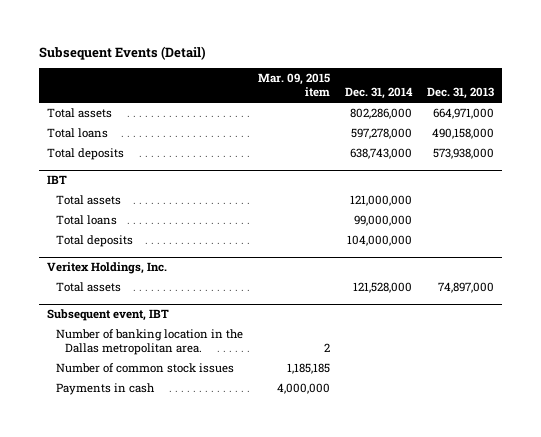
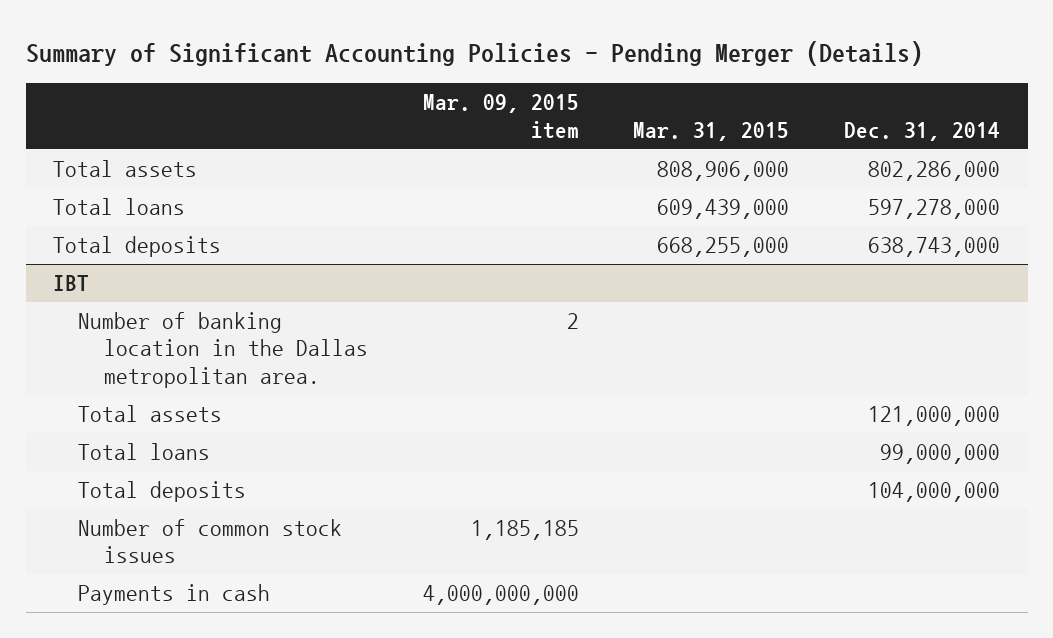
[39,45,207,60] Subsequent Events (Detail) -> [25,40,923,66] Summary of Significant Accounting Policies - Pending Merger (Details)
[427,87,495,100] Dec. 31, 2013 -> none
none -> [633,121,790,141] Mar. 31, 2015
none -> [78,312,368,388] Number of banking location in the Dallas metropolitan area.
[46,262,167,275] Veritex Holdings, Inc. -> none
[55,282,121,293] Total assets -> none
[46,309,169,322] Subsequent event, IBT -> none
[55,329,243,356] Number of banking location in the Dallas metropolitan area. -> none
[276,383,330,395] 4,000,000 -> [422,585,579,606] 4,000,000,000

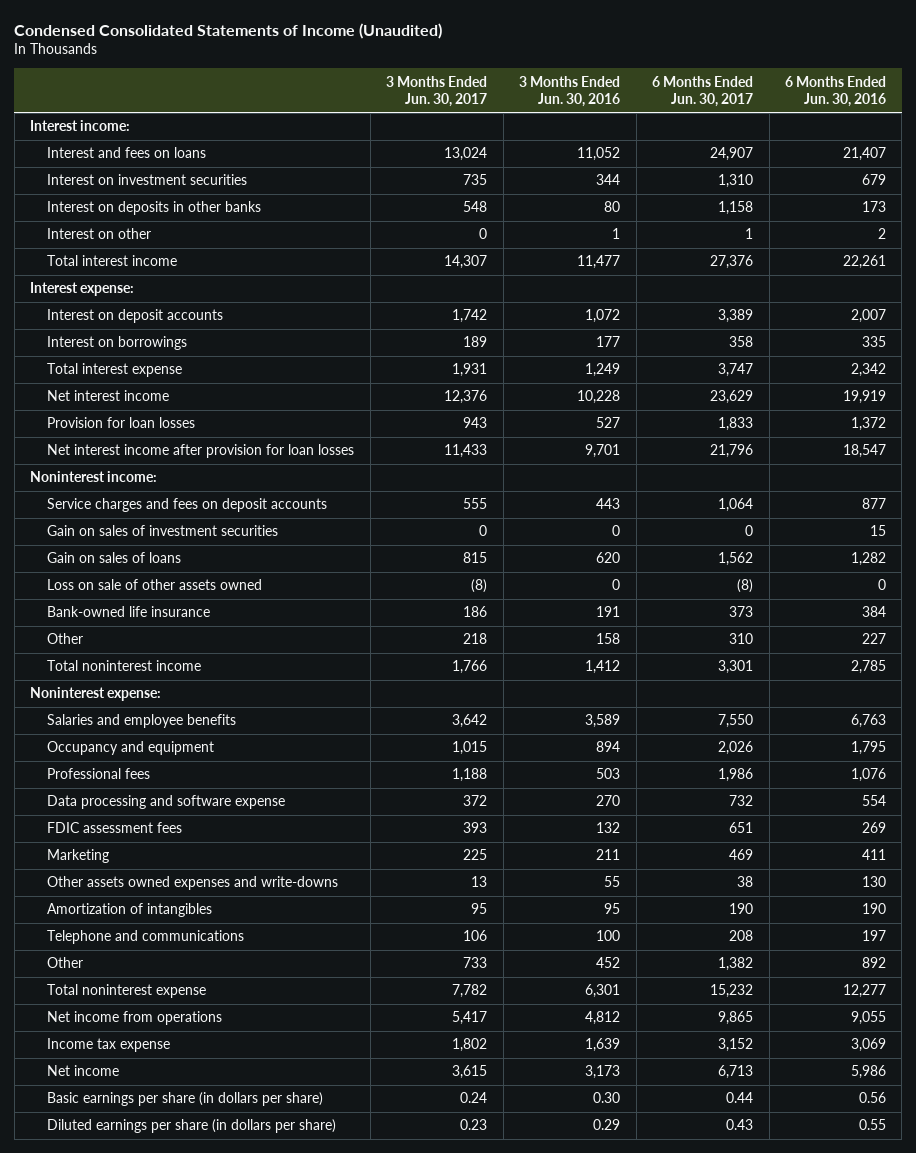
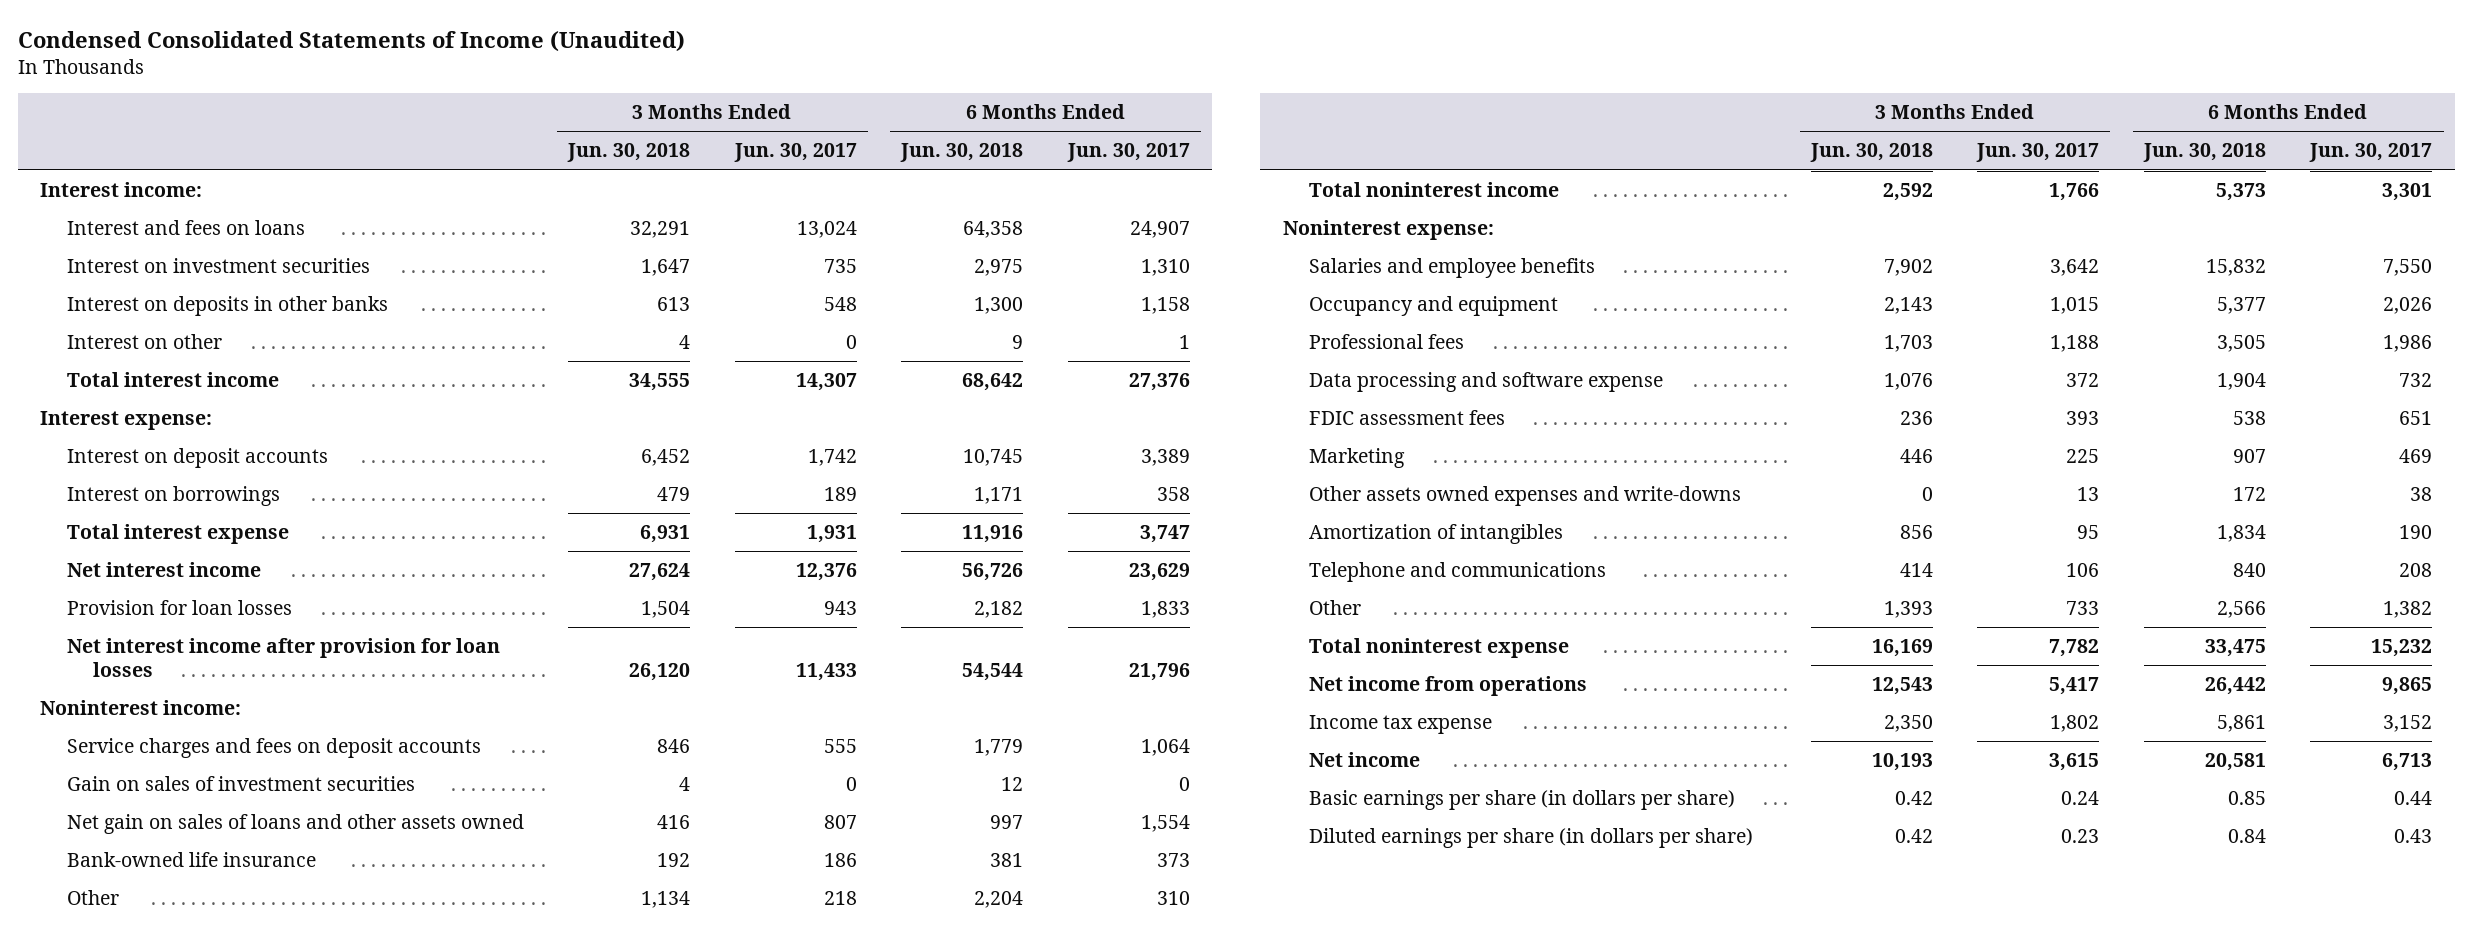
[519,75,621,107] 3 Months Ended Jun. 30, 2016 -> none
[784,75,886,107] 6 Months Ended Jun. 30, 2016 -> none
none -> [567,143,691,163] Jun. 30, 2018
none -> [900,143,1024,163] Jun. 30, 2018
[47,579,263,591] Loss on sale of other assets owned -> none
[47,552,182,564] Gain on sales of loans -> [66,814,524,835] Net gain on sales of loans and other assets owned
[463,552,488,564] 815 -> [823,815,857,830] 807
[718,552,754,567] 1,562 -> [1140,815,1190,833] 1,554

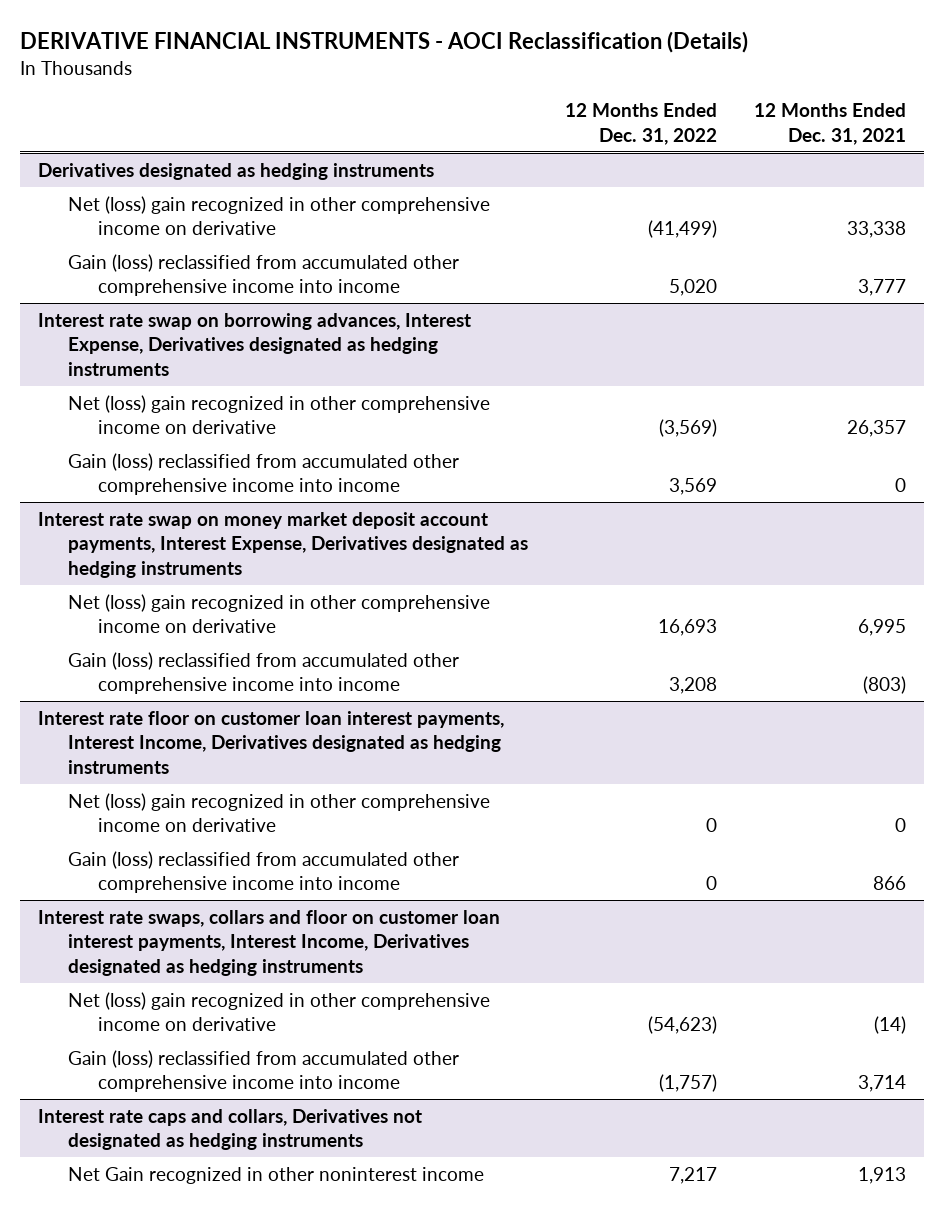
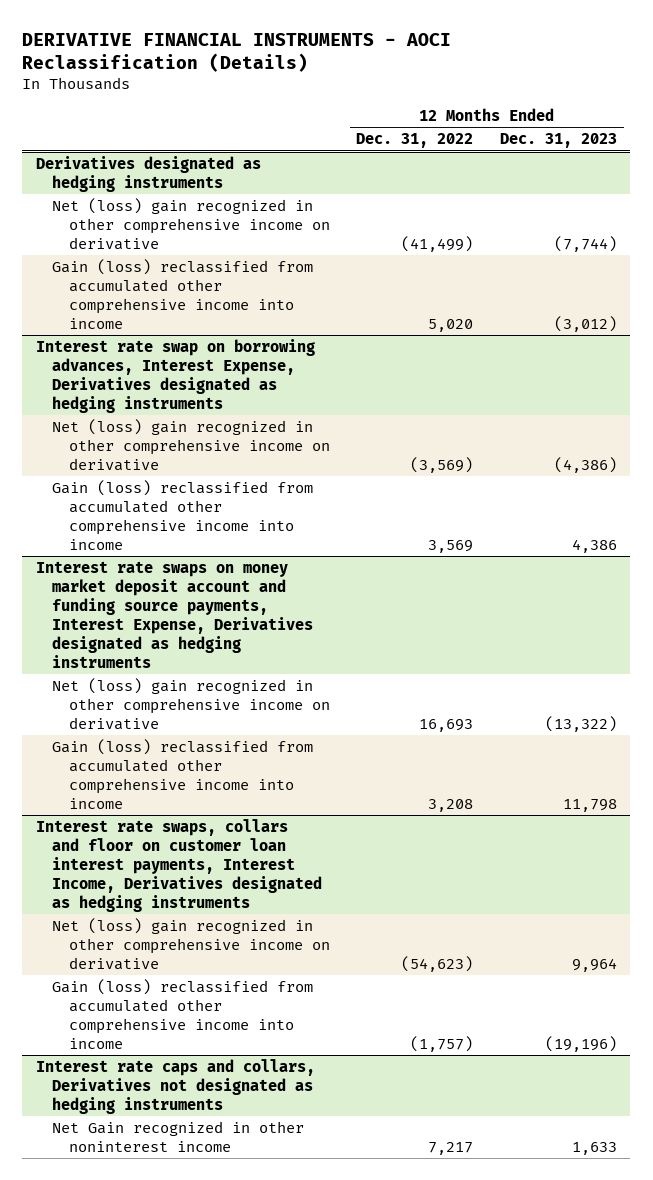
[753,103,906,145] 12 Months Ended Dec. 31, 2021 -> none
none -> [500,133,618,149] Dec. 31, 2023
[38,511,529,578] Interest rate swap on money market deposit account payments, Interest Expense, Derivatives designated as hedging instruments -> [35,560,314,668] Interest rate swaps on money market deposit account and funding source payments, Interest Expense, Derivatives designated as hedging instruments
[38,710,505,774] Interest rate floor on customer loan interest payments, Interest Income, Derivatives designated as hedging instruments -> none
[68,792,491,833] Net (loss) gain recognized in other comprehensive income on derivative -> none
[68,850,460,894] Gain (loss) reclassified from accumulated other comprehensive income into income -> none

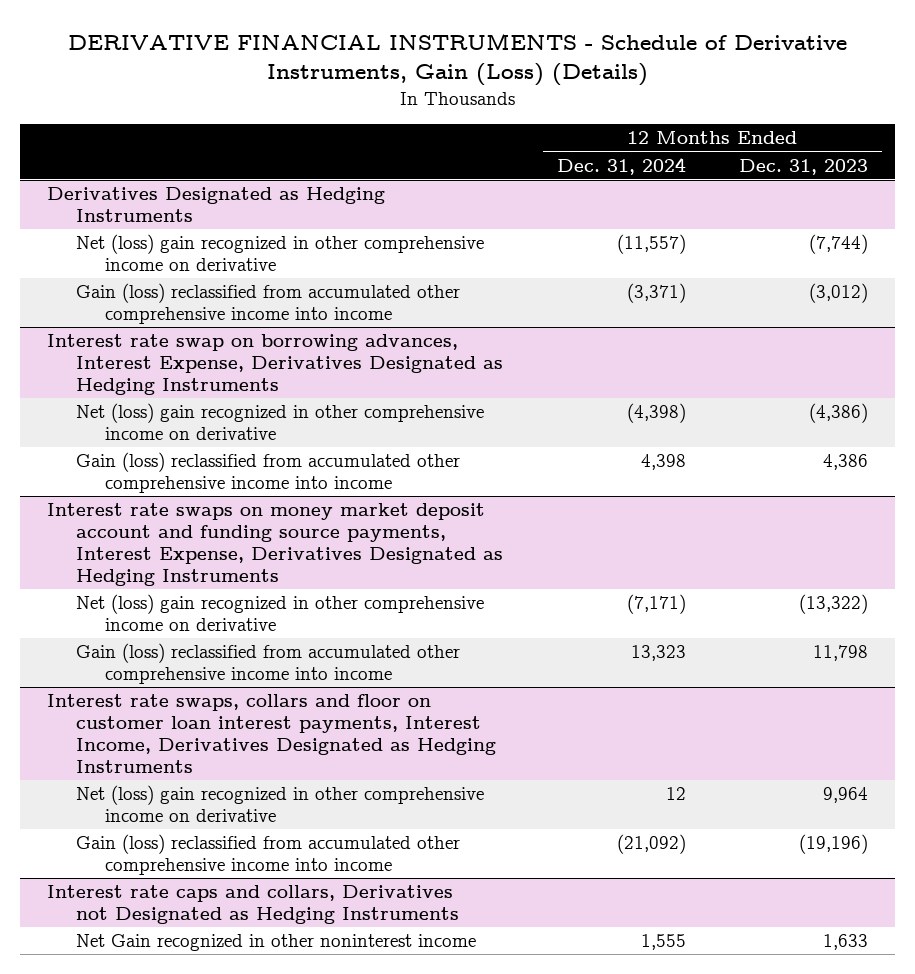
[22,32,452,73] DERIVATIVE FINANCIAL INSTRUMENTS - AOCI Reclassification (Details) -> [67,32,847,87] DERIVATIVE FINANCIAL INSTRUMENTS - Schedule of Derivative Instruments, Gain (Loss) (Details)
[356,133,474,149] Dec. 31, 2022 -> none
none -> [556,156,686,175] Dec. 31, 2024
[35,155,261,192] Derivatives designated as hedging instruments -> [46,187,385,223] Derivatives Designated as Hedging Instruments
[35,338,315,413] Interest rate swap on borrowing advances, Interest Expense, Derivatives designated as hedging instruments -> [46,334,503,396] Interest rate swap on borrowing advances, Interest Expense, Derivatives Designated as Hedging Instruments
[35,560,314,668] Interest rate swaps on money market deposit account and funding source payments, Interest Expense, Derivatives designated as hedging instruments -> [46,503,503,587] Interest rate swaps on money market deposit account and funding source payments, Interest Expense, Derivatives Designated as Hedging Instruments
[35,818,323,912] Interest rate swaps, collars and floor on customer loan interest payments, Interest Income, Derivatives designated as hedging instruments -> [46,694,496,774] Interest rate swaps, collars and floor on customer loan interest payments, Interest Income, Derivatives Designated as Hedging Instruments
[35,1058,315,1114] Interest rate caps and collars, Derivatives not designated as hedging instruments -> [46,885,459,925] Interest rate caps and collars, Derivatives not Designated as Hedging Instruments

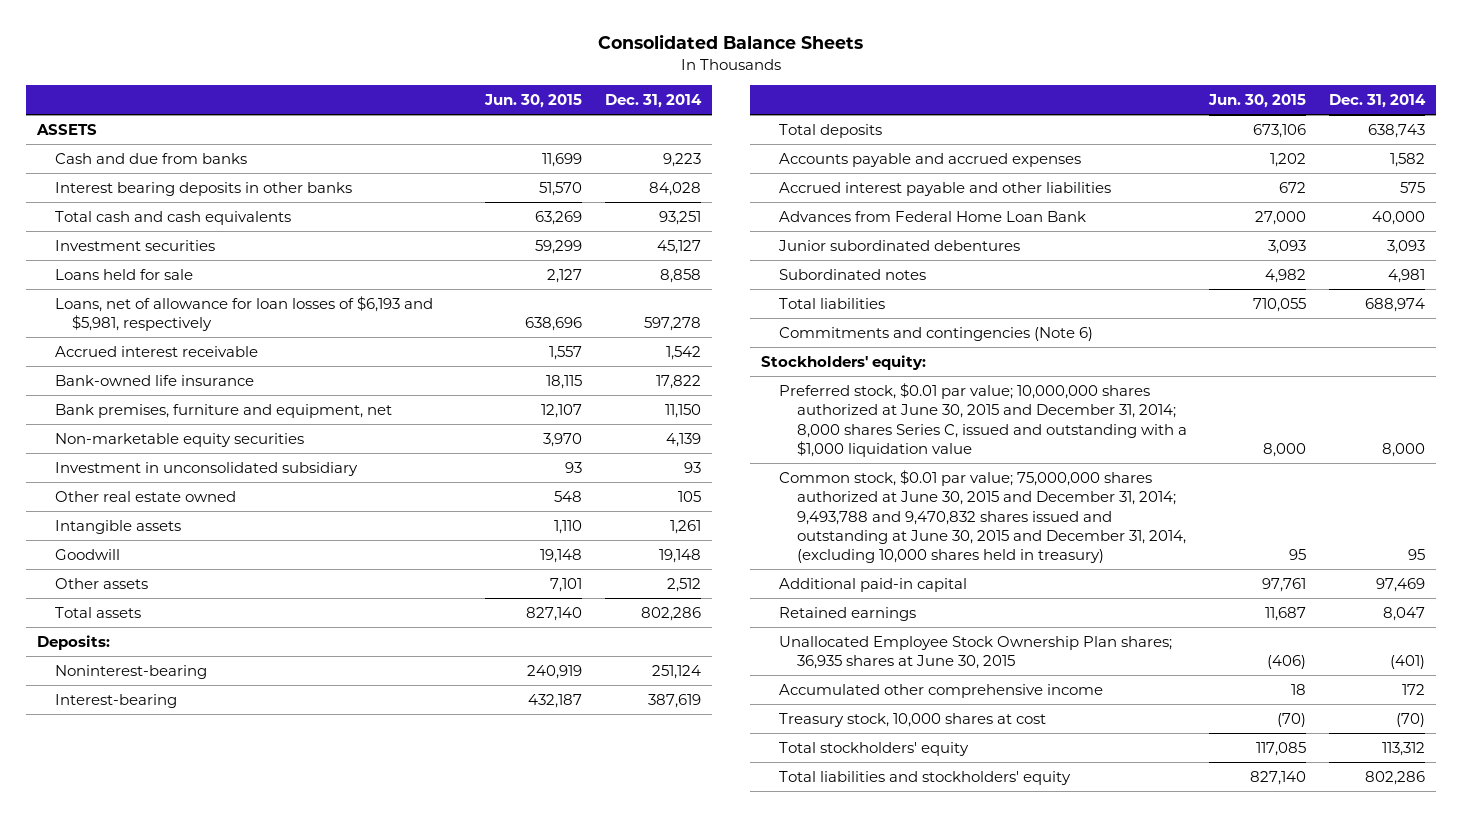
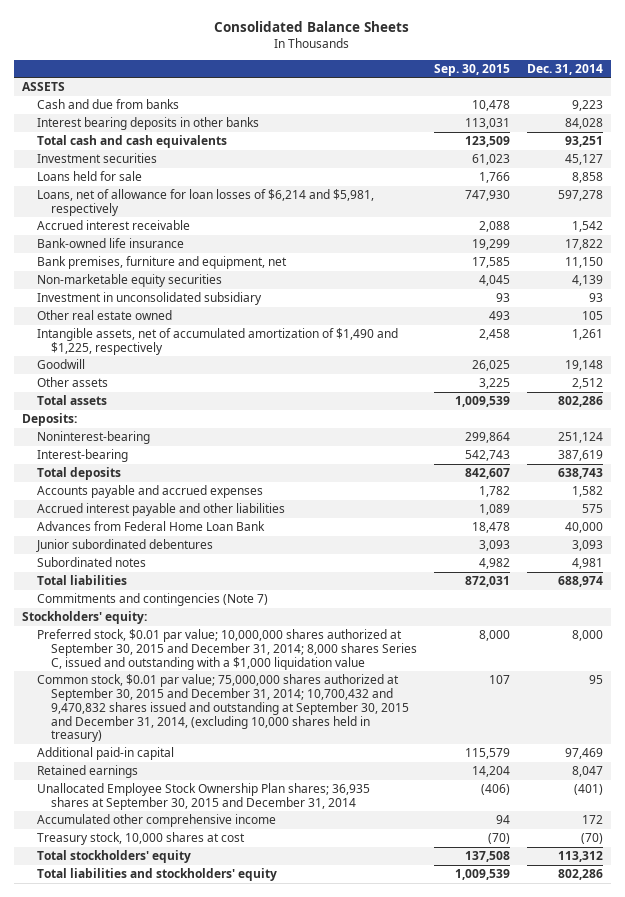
[483,94,582,109] Jun. 30, 2015 -> none
none -> [434,63,511,76] Sep. 30, 2015
[54,295,433,332] Loans, net of allowance for loan losses of $6,193 and $5,981, respectively -> [36,189,374,216] Loans, net of allowance for loan losses of $6,214 and $5,981, respectively
[54,519,181,534] Intangible assets -> [36,328,398,355] Intangible assets, net of accumulated amortization of $1,490 and $1,225, respectively
[778,326,1093,341] Commitments and contingencies (Note 6) -> [36,593,268,607] Commitments and contingencies (Note 7)
[778,382,1187,457] Preferred stock, $0.01 par value; 10,000,000 shares authorized at June 30, 2015 and December 31, 2014; 8,000 shares Series C, issued and outstanding with a $1,000 liquidation value -> [36,629,418,670] Preferred stock, $0.01 par value; 10,000,000 shares authorized at September 30, 2015 and December 31, 2014; 8,000 shares Series C, issued and outstanding with a $1,000 liquidation value
[778,469,1186,564] Common stock, $0.01 par value; 75,000,000 shares authorized at June 30, 2015 and December 31, 2014; 9,493,788 and 9,470,832 shares issued and outstanding at June 30, 2015 and December 31, 2014, (excluding 10,000 shares held in treasury) -> [36,674,410,743] Common stock, $0.01 par value; 75,000,000 shares authorized at September 30, 2015 and December 31, 2014; 10,700,432 and 9,470,832 shares issued and outstanding at September 30, 2015 and December 31, 2014, (excluding 10,000 shares held in treasury)
[778,635,1172,670] Unallocated Employee Stock Ownership Plan shares; 36,935 shares at June 30, 2015 -> [36,783,370,810] Unallocated Employee Stock Ownership Plan shares; 36,935 shares at September 30, 2015 and December 31, 2014

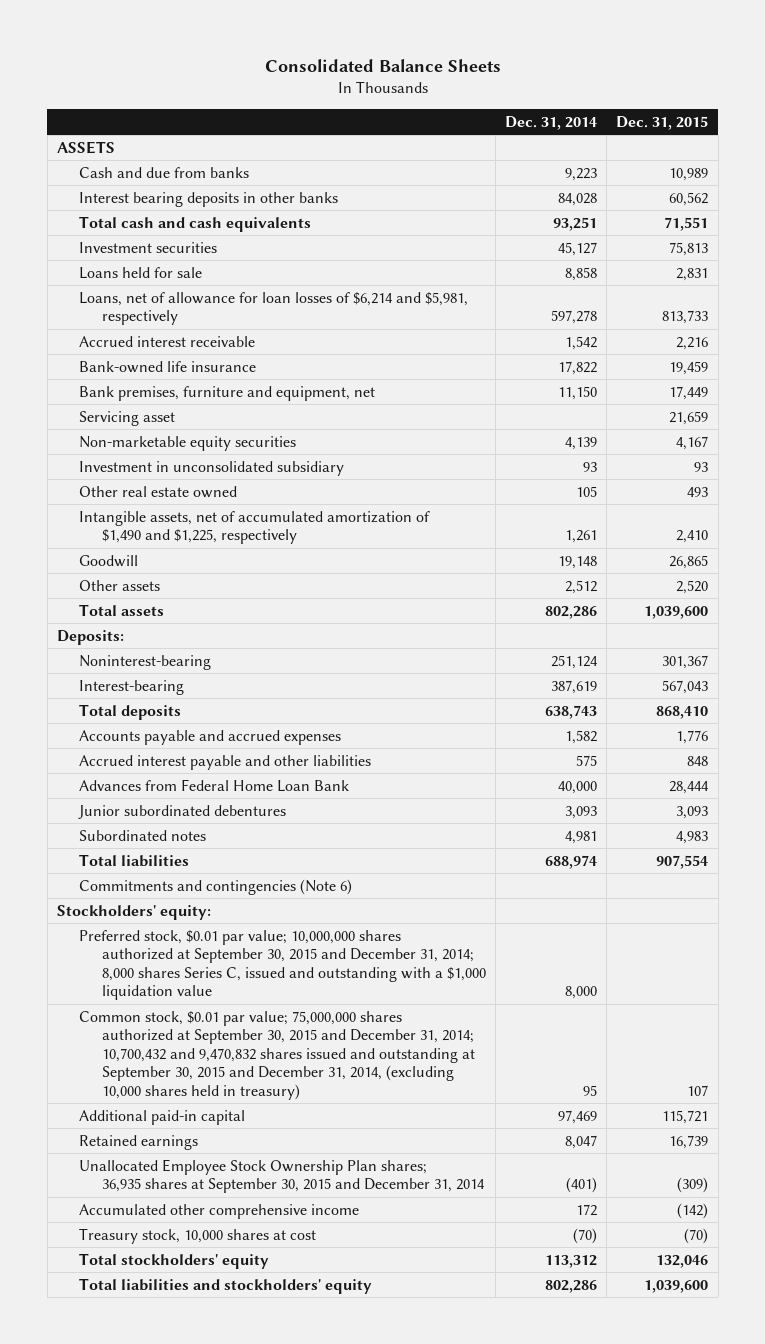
[434,63,511,76] Sep. 30, 2015 -> none
none -> [616,115,709,130] Dec. 31, 2015
none -> [79,410,176,426] Servicing asset
[36,593,268,607] Commitments and contingencies (Note 7) -> [79,878,353,895] Commitments and contingencies (Note 6)

